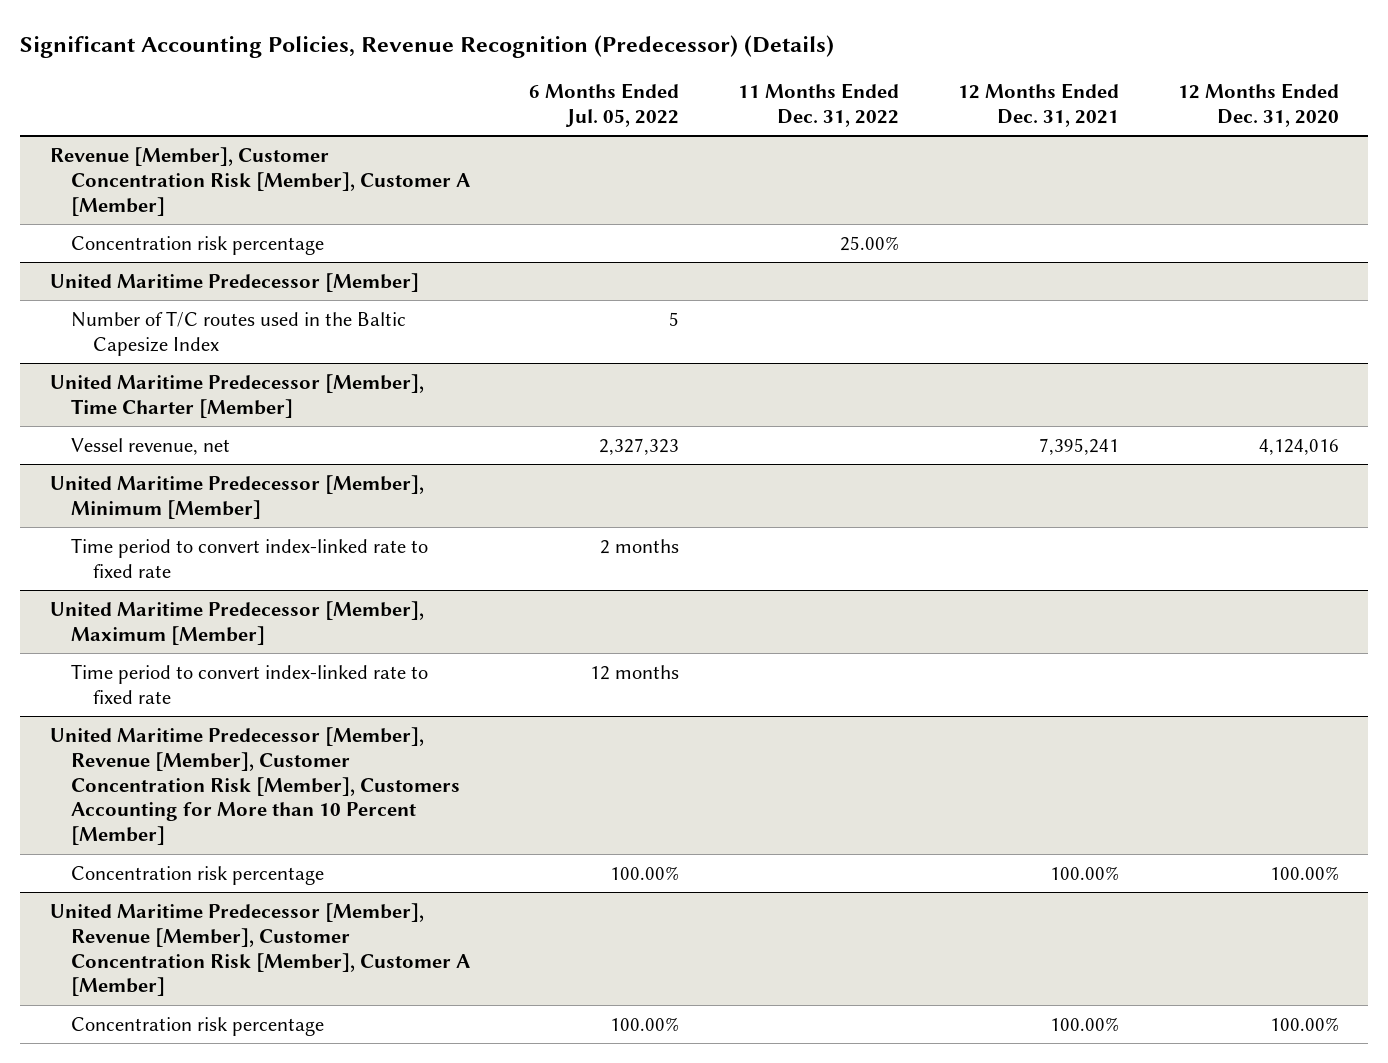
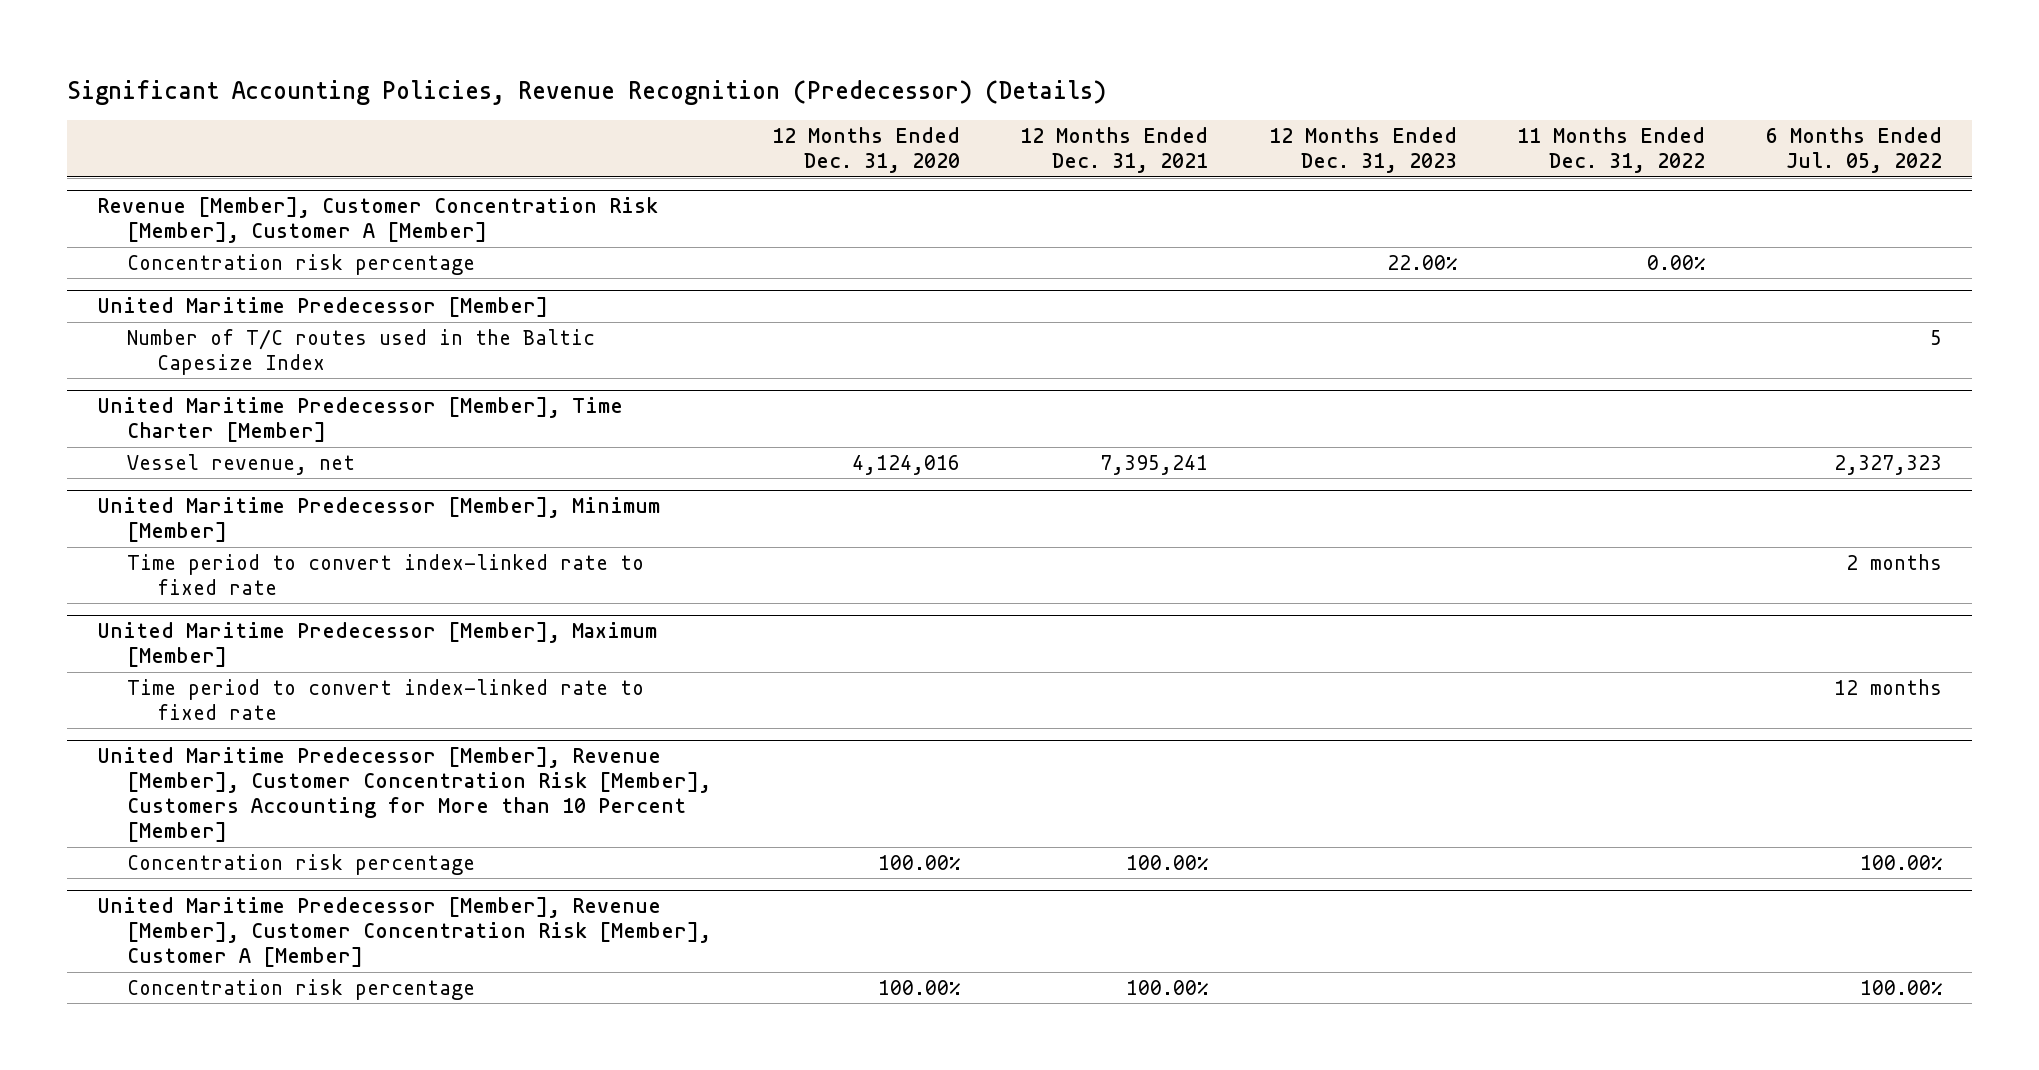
none -> [1268,127,1457,174] 12 Months Ended Dec. 31, 2023
[839,235,899,251] 25.00% -> [1647,254,1707,270] 0.00%

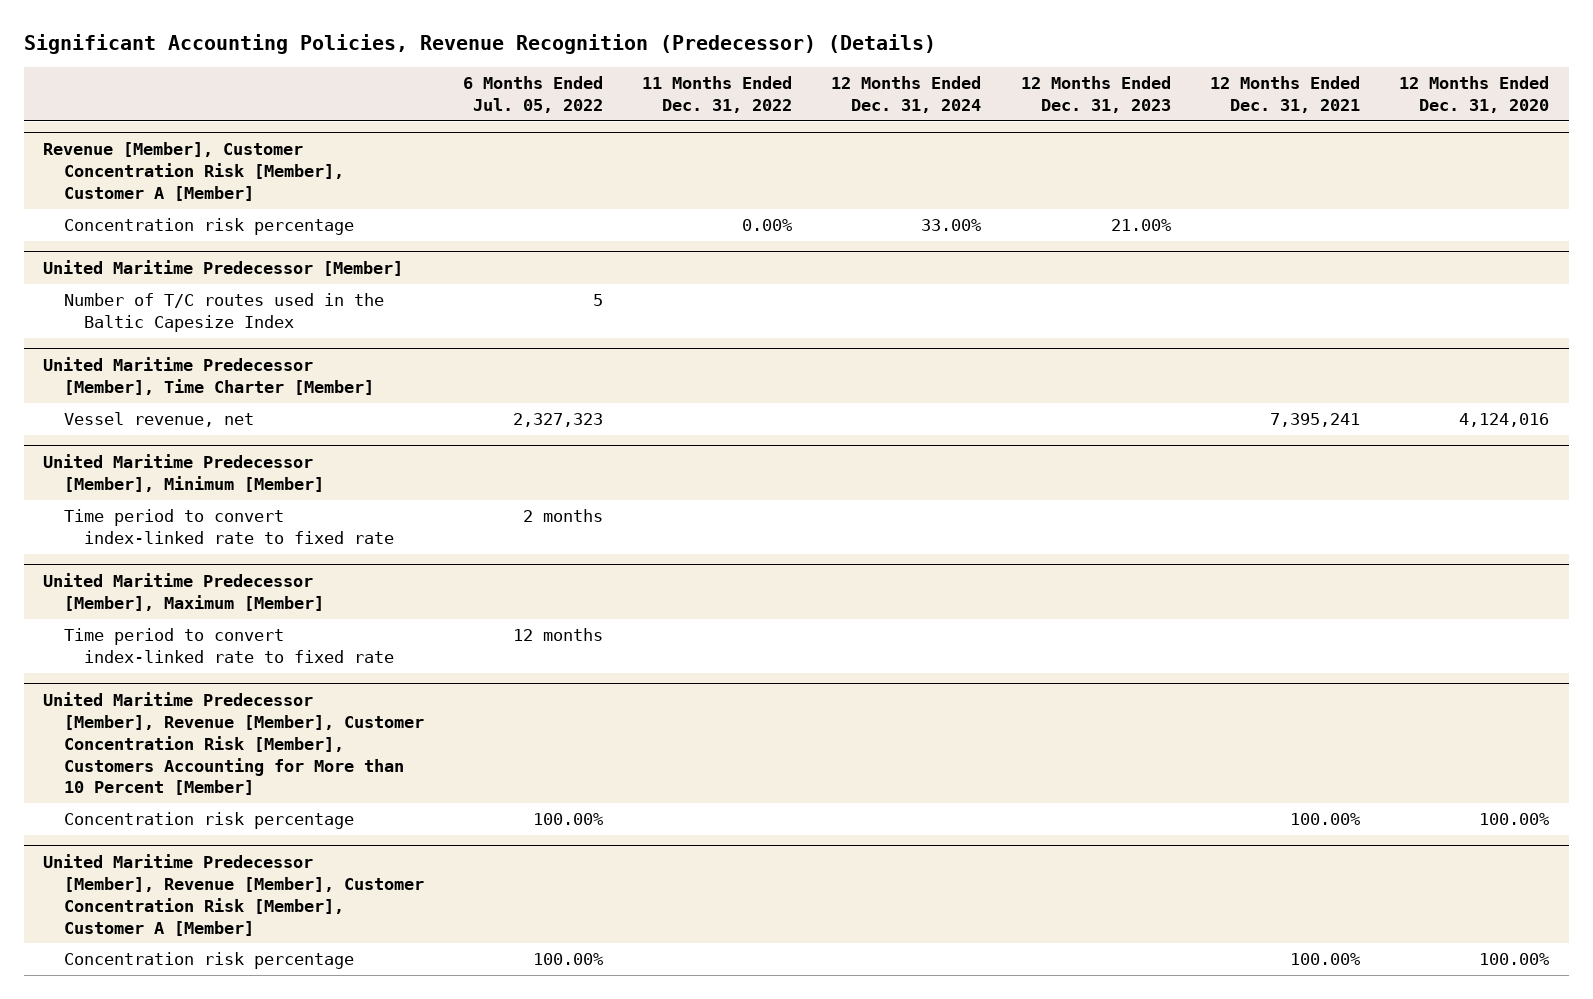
none -> [831,76,982,113] 12 Months Ended Dec. 31, 2024
[1386,254,1458,270] 22.00% -> [1110,219,1171,232] 21.00%

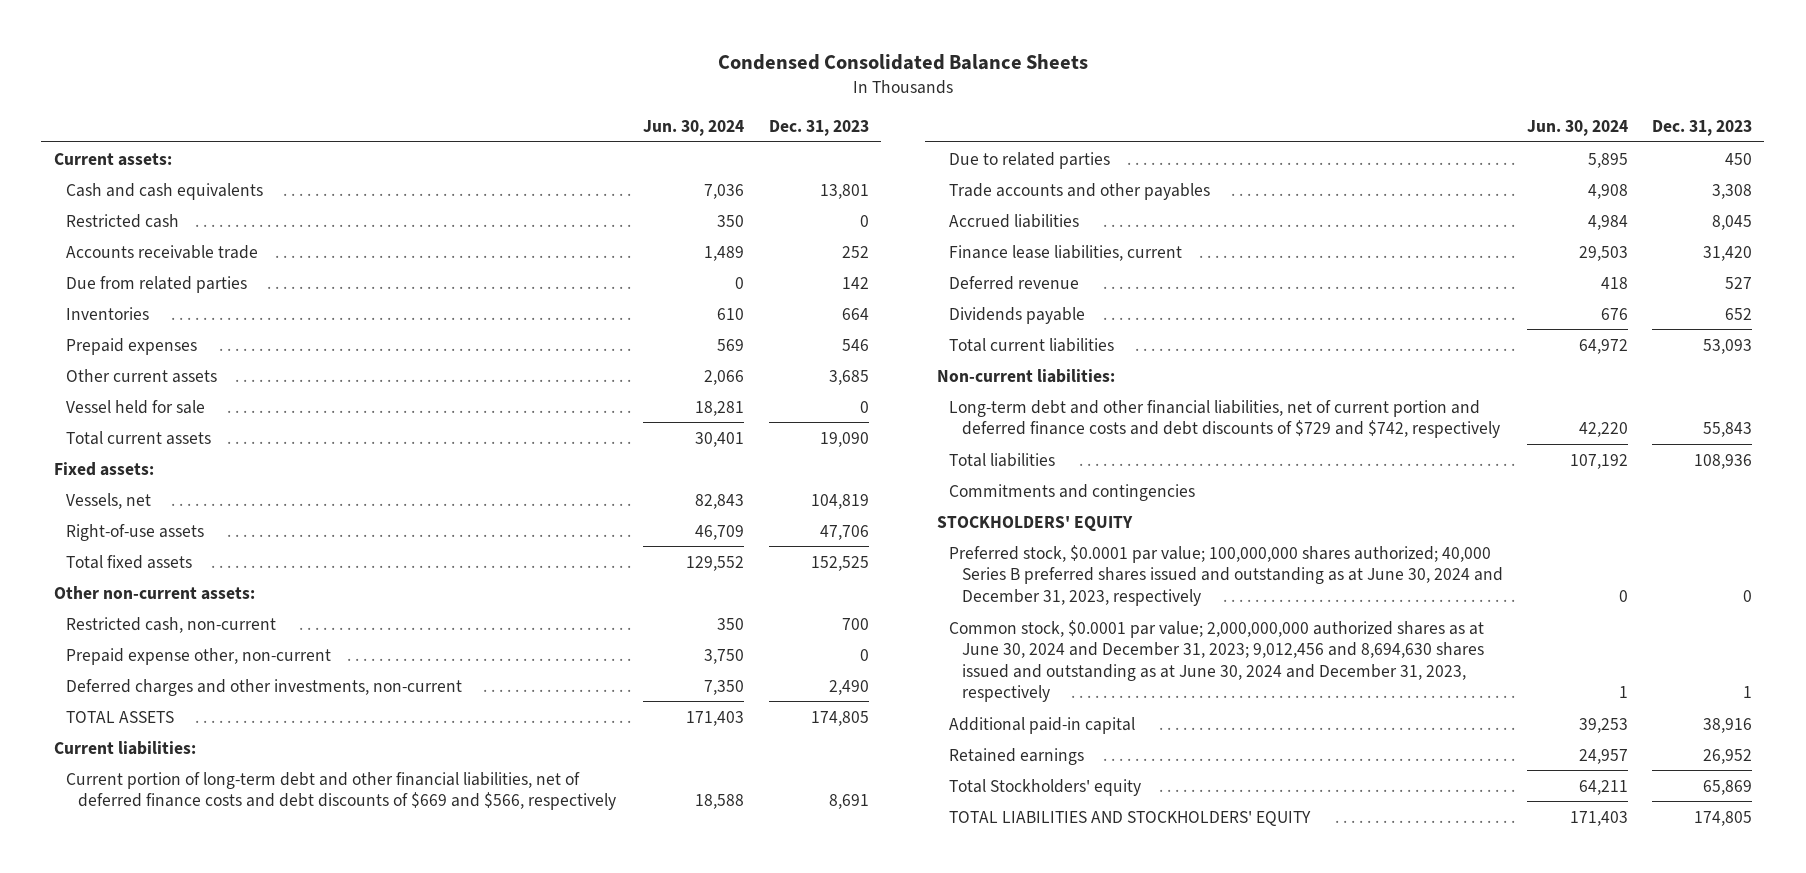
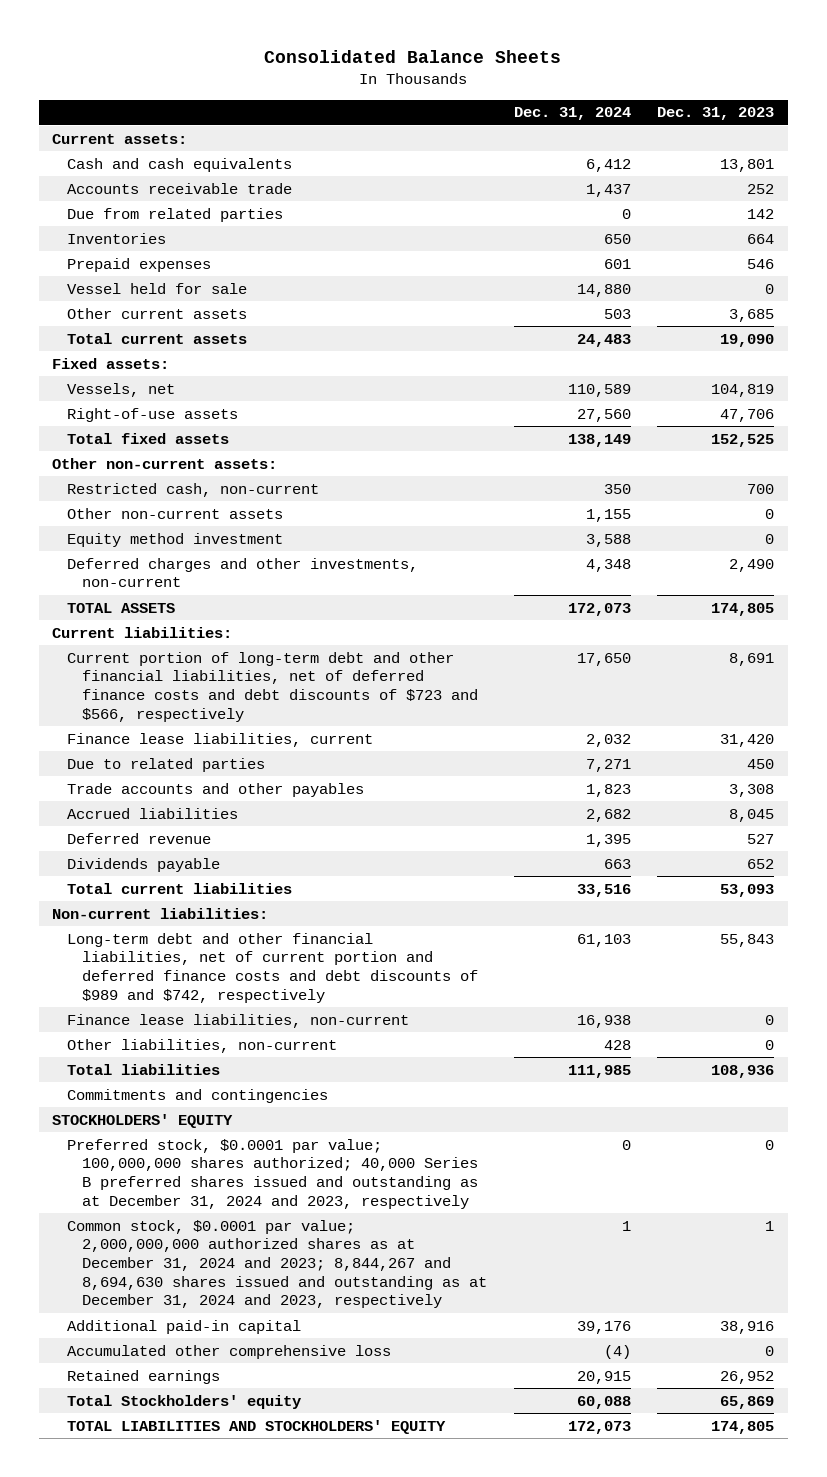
[717,53,1088,70] Condensed Consolidated Balance Sheets -> [264,49,562,63] Consolidated Balance Sheets
[643,119,745,136] Jun. 30, 2024 -> none
none -> [513,107,631,121] Dec. 31, 2024
[65,213,179,228] Restricted cash -> none
[65,368,217,383] Other current assets -> [66,307,247,319] Other current assets
[65,647,331,665] Prepaid expense other, non-current -> [66,507,283,519] Other non-current assets
none -> [66,532,283,547] Equity method investment
[65,771,617,811] Current portion of long-term debt and other financial liabilities, net of deferred finance costs and debt discounts of $669 and $566, respectively -> [66,651,478,722] Current portion of long-term debt and other financial liabilities, net of deferred finance costs and debt discounts of $723 and $566, respectively
[949,244,1183,261] Finance lease liabilities, current -> [66,732,373,747] Finance lease liabilities, current
[949,399,1500,439] Long-term debt and other financial liabilities, net of current portion and deferred finance costs and debt discounts of $729 and $742, respectively -> [66,932,478,1003] Long-term debt and other financial liabilities, net of current portion and deferred finance costs and debt discounts of $989 and $742, respectively
none -> [66,1013,409,1028] Finance lease liabilities, non-current
none -> [66,1038,337,1053] Other liabilities, non-current
[949,544,1503,606] Preferred stock, $0.0001 par value; 100,000,000 shares authorized; 40,000 Series B preferred shares issued and outstanding as at June 30, 2024 and December 31, 2023, respectively -> [66,1138,478,1209] Preferred stock, $0.0001 par value; 100,000,000 shares authorized; 40,000 Series B preferred shares issued and outstanding as at December 31, 2024 and 2023, respectively
[949,619,1485,703] Common stock, $0.0001 par value; 2,000,000,000 authorized shares as at June 30, 2024 and December 31, 2023; 9,012,456 and 8,694,630 shares issued and outstanding as at June 30, 2024 and December 31, 2023, respectively -> [66,1219,487,1309] Common stock, $0.0001 par value; 2,000,000,000 authorized shares as at December 31, 2024 and 2023; 8,844,267 and 8,694,630 shares issued and outstanding as at December 31, 2024 and 2023, respectively
none -> [66,1344,391,1359] Accumulated other comprehensive loss

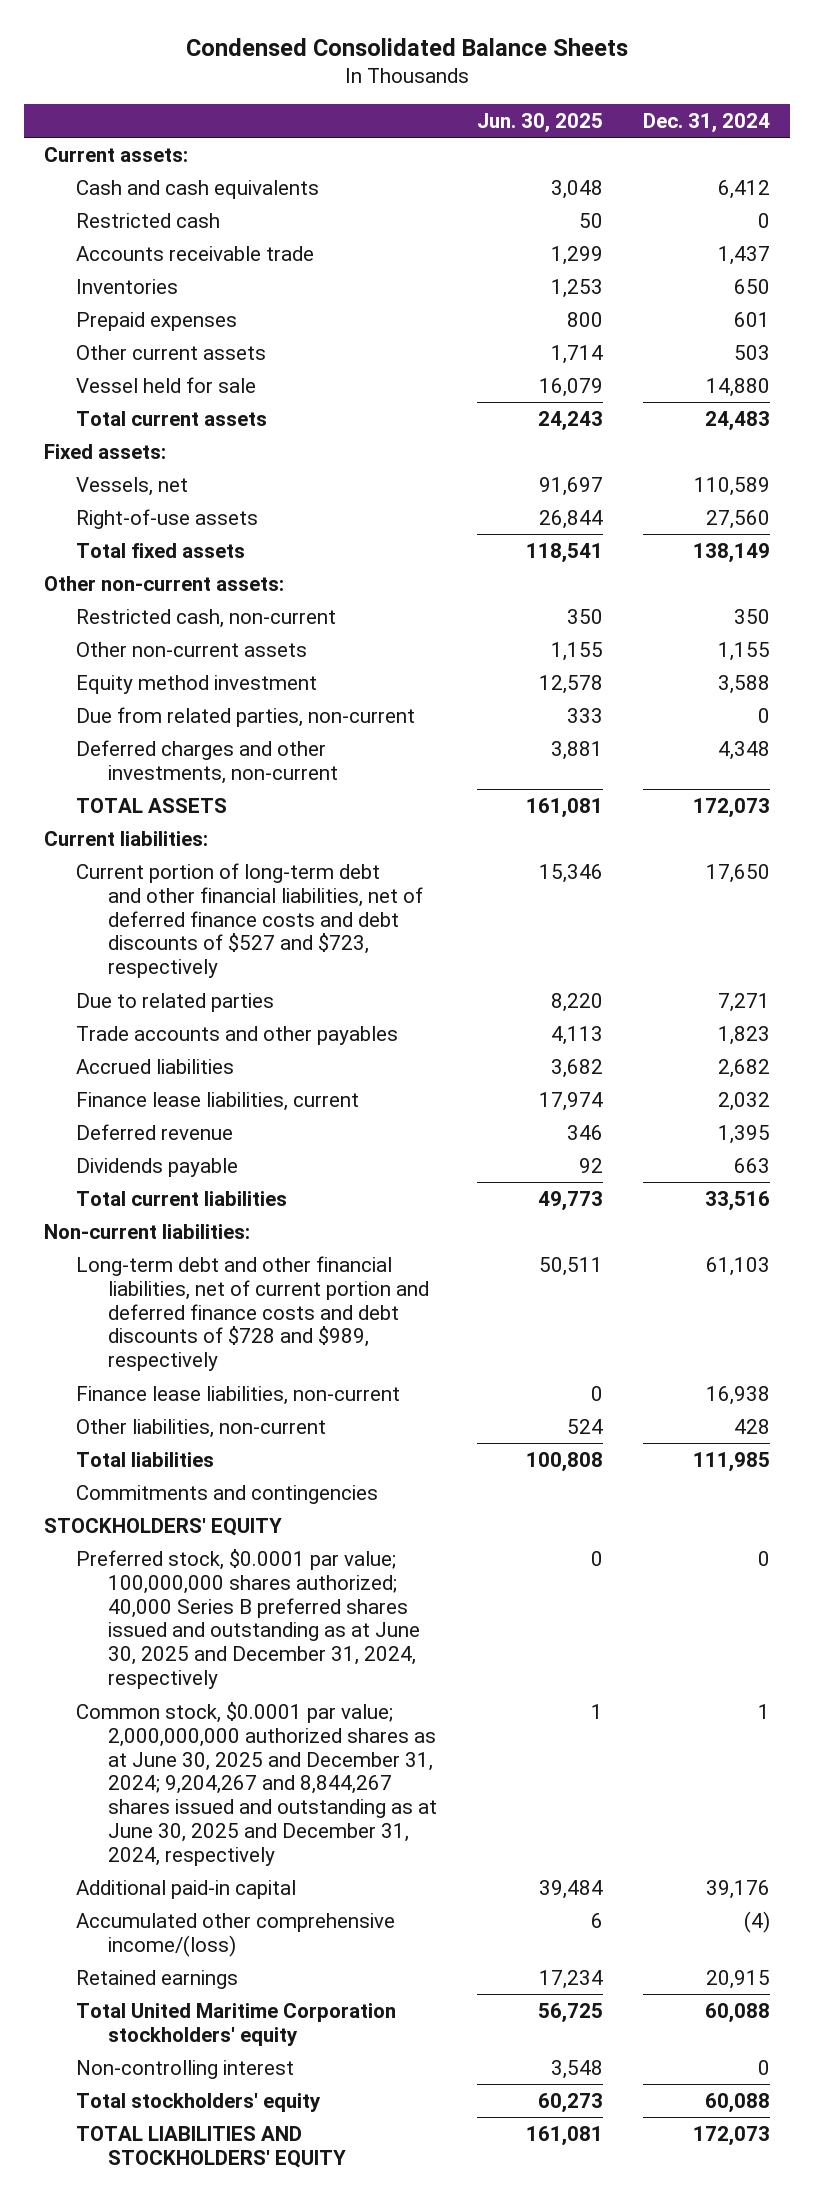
[264,49,562,63] Consolidated Balance Sheets -> [185,37,628,56] Condensed Consolidated Balance Sheets
[657,107,775,121] Dec. 31, 2023 -> none
none -> [477,112,604,133] Jun. 30, 2025
none -> [76,212,221,228] Restricted cash
[66,207,283,222] Due from related parties -> none
[66,282,247,294] Vessel held for sale -> [76,376,257,393] Vessel held for sale
none -> [76,706,416,727] Due from related parties, non-current
[66,651,478,722] Current portion of long-term debt and other financial liabilities, net of deferred finance costs and debt discounts of $723 and $566, respectively -> [76,862,424,979] Current portion of long-term debt and other financial liabilities, net of deferred finance costs and debt discounts of $527 and $723, respectively
[66,732,373,747] Finance lease liabilities, current -> [76,1091,360,1111] Finance lease liabilities, current
[66,932,478,1003] Long-term debt and other financial liabilities, net of current portion and deferred finance costs and debt discounts of $989 and $742, respectively -> [76,1255,430,1372] Long-term debt and other financial liabilities, net of current portion and deferred finance costs and debt discounts of $728 and $989, respectively
[66,1138,478,1209] Preferred stock, $0.0001 par value; 100,000,000 shares authorized; 40,000 Series B preferred shares issued and outstanding as at December 31, 2024 and 2023, respectively -> [76,1548,421,1690] Preferred stock, $0.0001 par value; 100,000,000 shares authorized; 40,000 Series B preferred shares issued and outstanding as at June 30, 2025 and December 31, 2024, respectively
[66,1219,487,1309] Common stock, $0.0001 par value; 2,000,000,000 authorized shares as at December 31, 2024 and 2023; 8,844,267 and 8,694,630 shares issued and outstanding as at December 31, 2024 and 2023, respectively -> [76,1701,438,1866] Common stock, $0.0001 par value; 2,000,000,000 authorized shares as at June 30, 2025 and December 31, 2024; 9,204,267 and 8,844,267 shares issued and outstanding as at June 30, 2025 and December 31, 2024, respectively
[66,1344,391,1359] Accumulated other comprehensive loss -> [76,1912,396,1957] Accumulated other comprehensive income/(loss)
[66,1394,301,1409] Total Stockholders' equity -> [76,2002,397,2046] Total United Maritime Corporation stockholders' equity
none -> [76,2059,295,2079] Non-controlling interest
none -> [76,2092,322,2112] Total stockholders' equity

